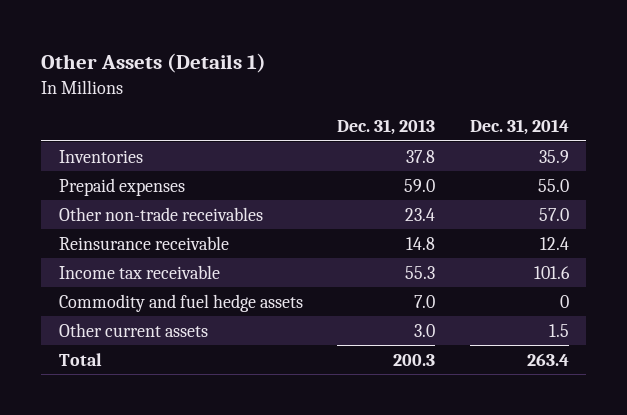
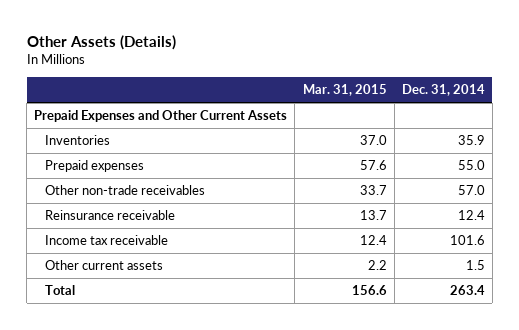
[41,53,267,74] Other Assets (Details 1) -> [26,34,176,50] Other Assets (Details)
[337,119,436,136] Dec. 31, 2013 -> none
none -> [302,84,387,97] Mar. 31, 2015
none -> [34,110,288,123] Prepaid Expenses and Other Current Assets
[58,293,303,312] Commodity and fuel hedge assets -> none

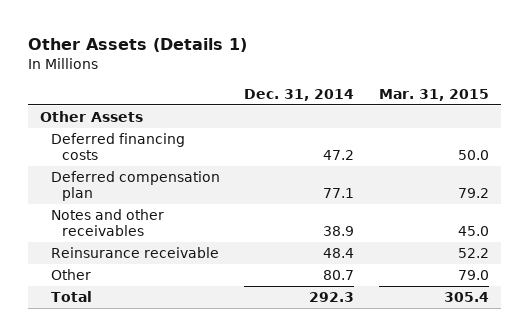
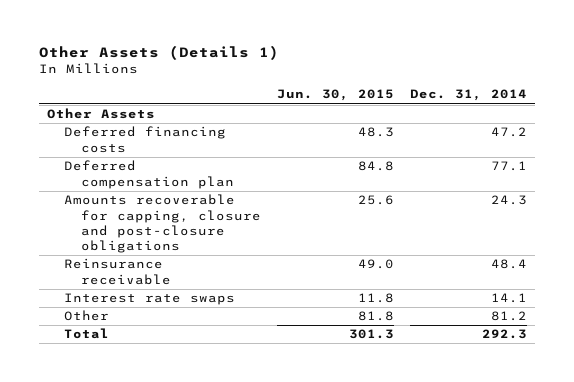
[378,88,489,101] Mar. 31, 2015 -> none
none -> [277,89,395,102] Jun. 30, 2015
[50,209,164,237] Notes and other receivables -> none
none -> [64,194,262,253] Amounts recoverable for capping, closure and post-closure obligations
none -> [64,293,236,306] Interest rate swaps
[323,270,355,281] 80.7 -> [491,311,528,322] 81.2

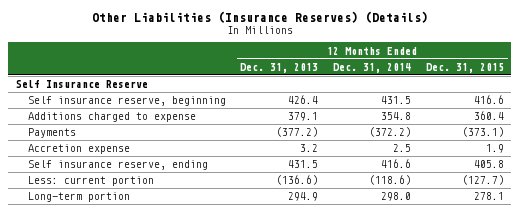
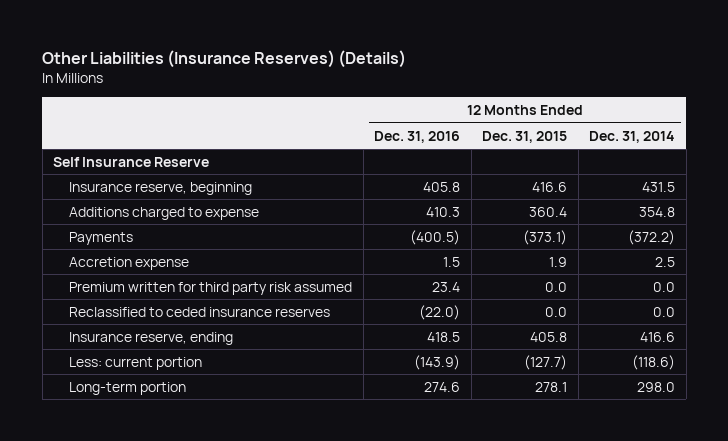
[240,62,319,73] Dec. 31, 2013 -> none
none -> [374,130,461,143] Dec. 31, 2016
[27,96,226,107] Self insurance reserve, beginning -> [69,181,253,195] Insurance reserve, beginning
none -> [69,281,353,295] Premium written for third party risk assumed
none -> [69,306,331,317] Reclassified to ceded insurance reserves
[27,160,208,171] Self insurance reserve, ending -> [69,331,234,345] Insurance reserve, ending

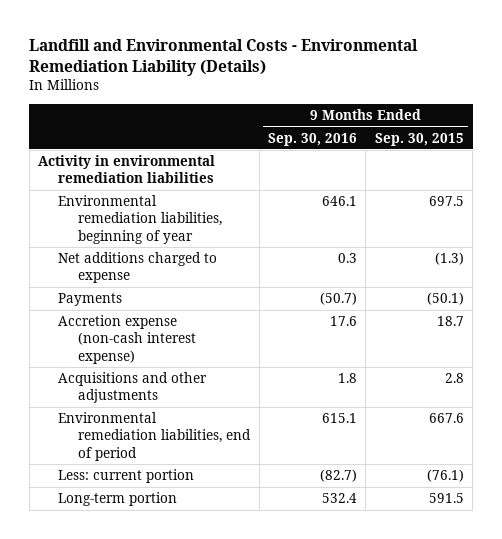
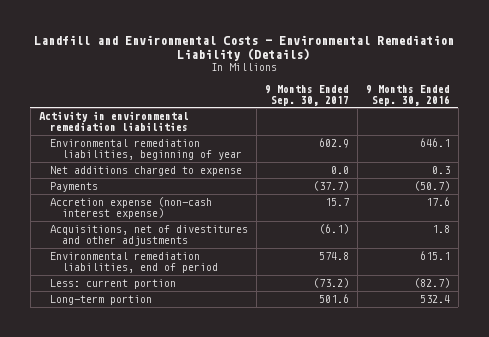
[374,132,464,146] Sep. 30, 2015 -> none
none -> [265,84,350,106] 9 Months Ended Sep. 30, 2017
[58,372,208,404] Acquisitions and other adjustments -> [50,225,249,247] Acquisitions, net of divestitures and other adjustments

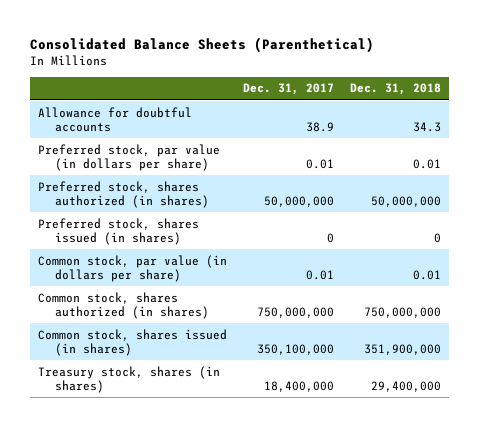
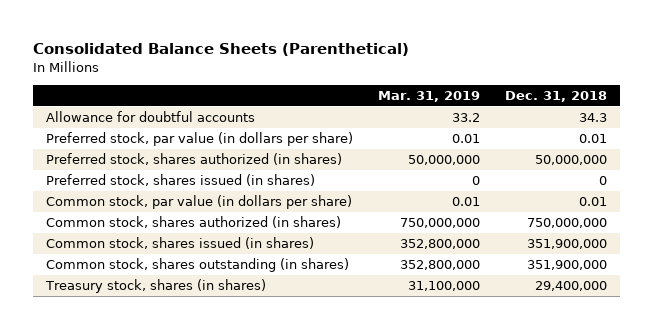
[242,83,334,96] Dec. 31, 2017 -> none
none -> [377,91,480,103] Mar. 31, 2019
none -> [45,258,349,273] Common stock, shares outstanding (in shares)

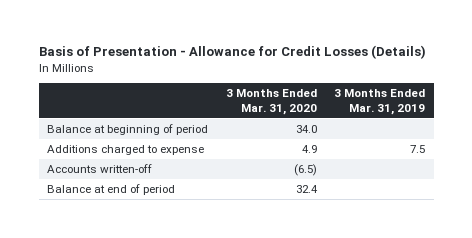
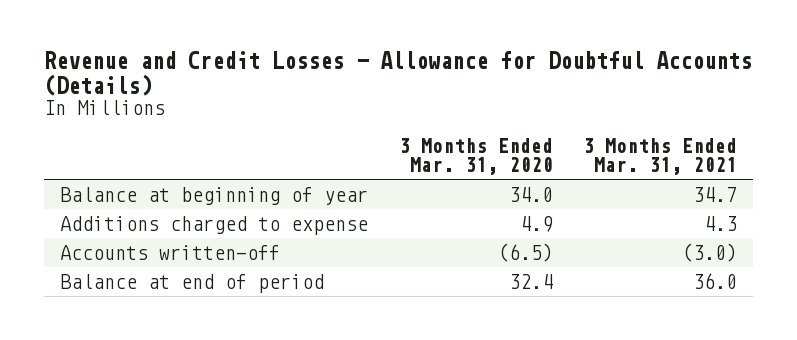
[38,45,426,60] Basis of Presentation - Allowance for Credit Losses (Details) -> [44,51,753,96] Revenue and Credit Losses - Allowance for Doubtful Accounts (Details)
[333,89,425,115] 3 Months Ended Mar. 31, 2019 -> none
none -> [583,138,738,175] 3 Months Ended Mar. 31, 2021
[47,123,209,135] Balance at beginning of period -> [59,187,368,206] Balance at beginning of year

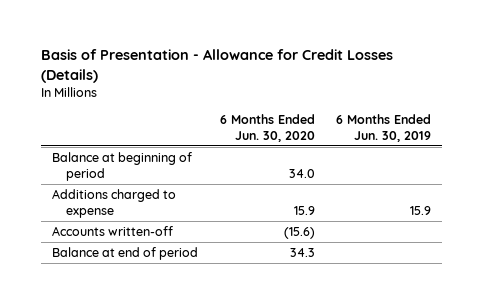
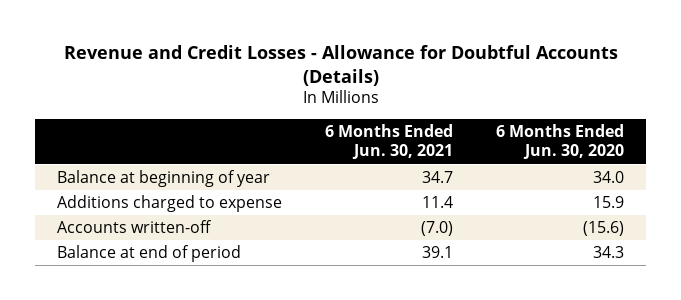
[40,49,393,83] Basis of Presentation - Allowance for Credit Losses (Details) -> [63,45,618,86] Revenue and Credit Losses - Allowance for Doubtful Accounts (Details)
[336,114,432,142] 6 Months Ended Jun. 30, 2019 -> none
none -> [325,123,454,160] 6 Months Ended Jun. 30, 2021
[51,151,192,181] Balance at beginning of period -> [56,169,270,187] Balance at beginning of year

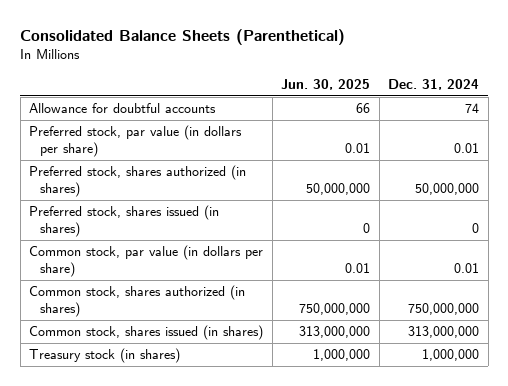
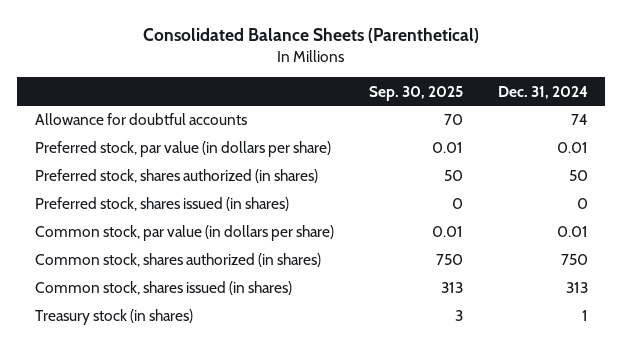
[281,79,371,91] Jun. 30, 2025 -> none
none -> [368,85,463,101] Sep. 30, 2025
[415,183,480,196] 50,000,000 -> [568,170,588,182] 50
[408,303,480,316] 750,000,000 -> [560,254,588,266] 750
[408,326,480,339] 313,000,000 -> [565,282,588,294] 313
[422,349,480,362] 1,000,000 -> [581,310,588,322] 1

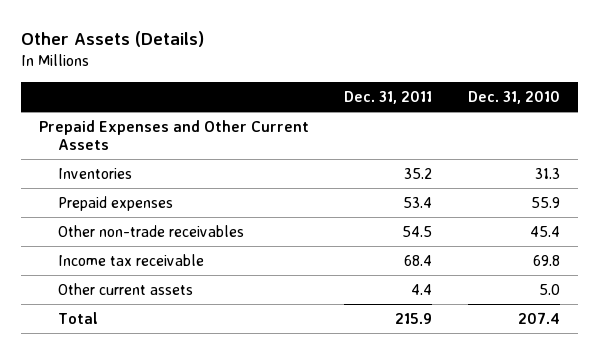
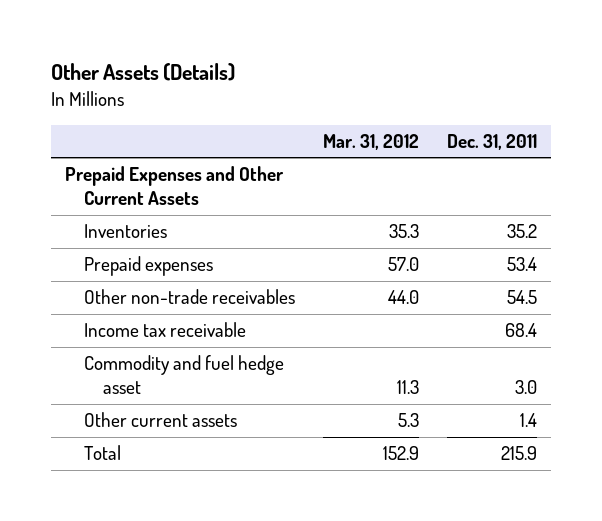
[467,90,560,104] Dec. 31, 2010 -> none
none -> [323,134,420,151] Mar. 31, 2012
none -> [83,355,284,395] Commodity and fuel hedge asset
[411,283,433,295] 4.4 -> [520,413,538,428] 1.4

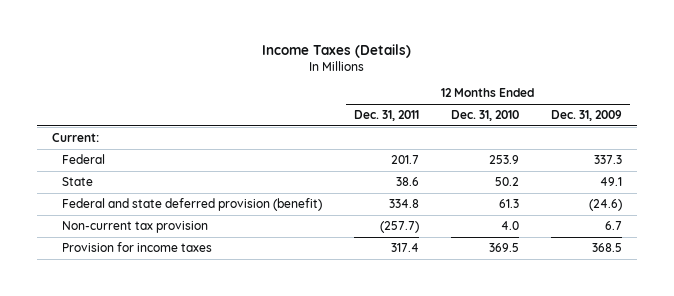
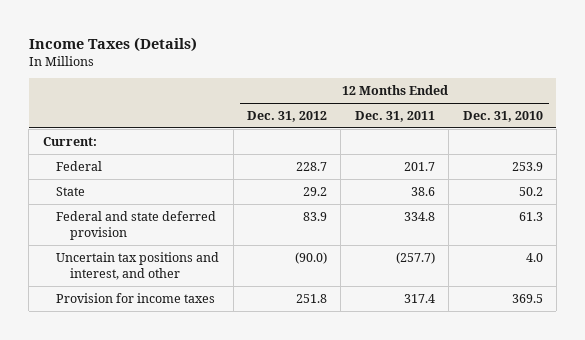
[550,109,622,121] Dec. 31, 2009 -> none
none -> [247,111,328,123] Dec. 31, 2012
[62,197,323,211] Federal and state deferred provision (benefit) -> [56,210,217,241] Federal and state deferred provision
[62,220,209,233] Non-current tax provision -> [56,251,220,281] Uncertain tax positions and interest, and other

